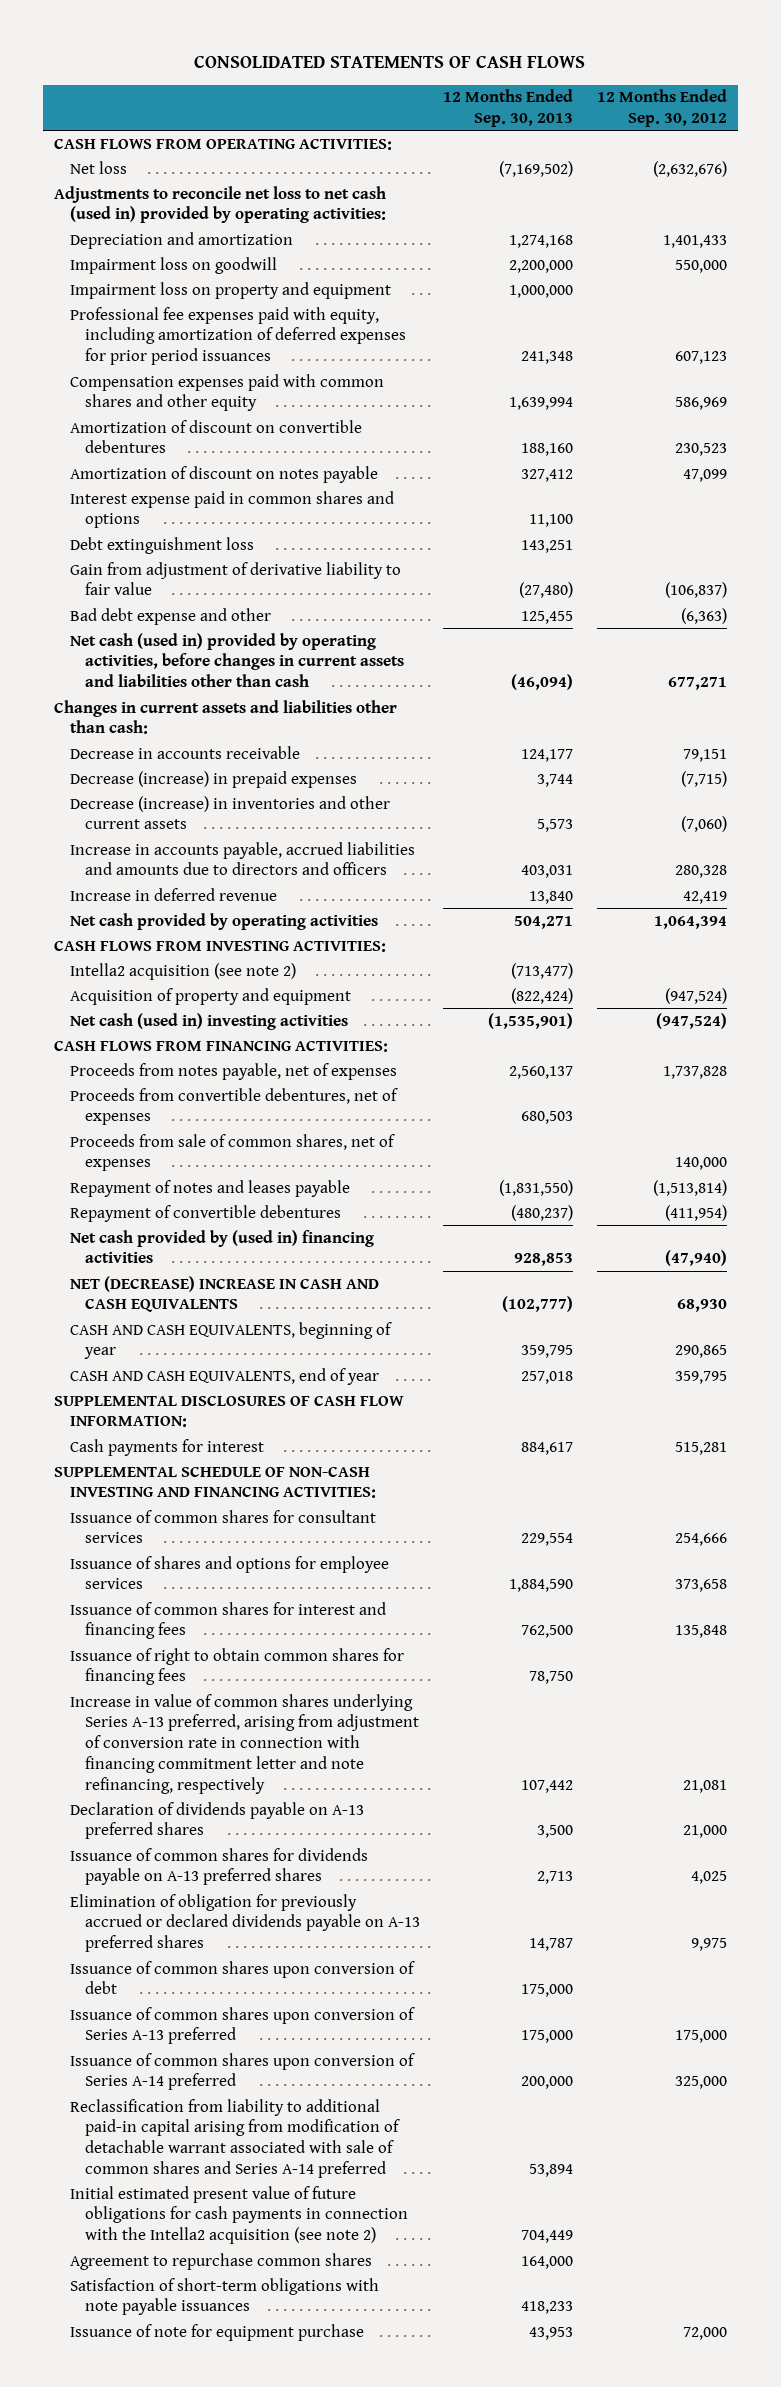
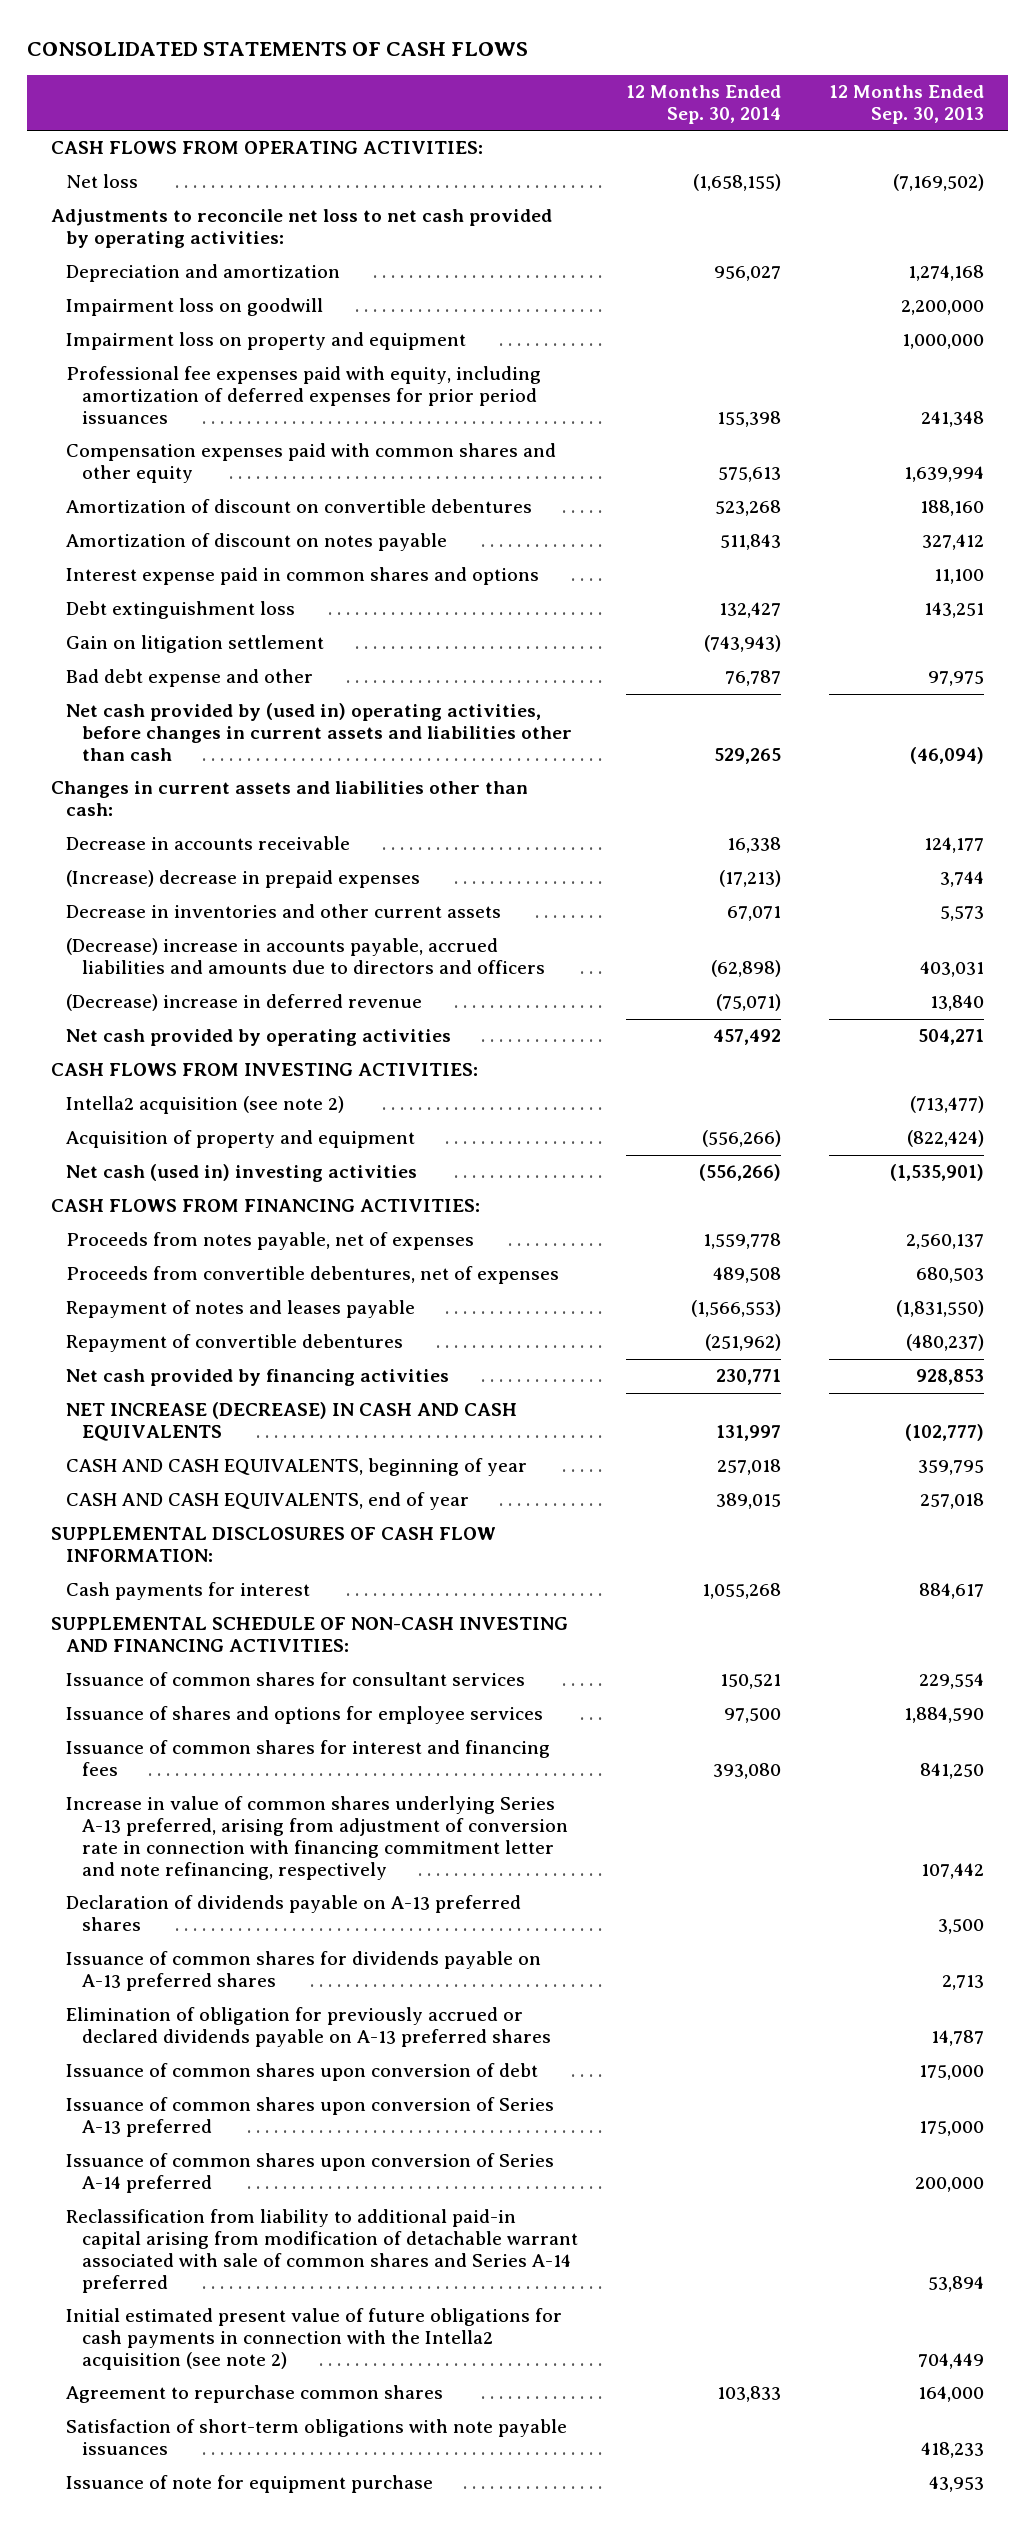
[596,89,727,127] 12 Months Ended Sep. 30, 2012 -> none
none -> [626,85,782,124] 12 Months Ended Sep. 30, 2014
[54,185,387,224] Adjustments to reconcile net loss to net cash (used in) provided by operating activities: -> [50,209,552,249] Adjustments to reconcile net loss to net cash provided by operating activities:
[69,561,401,596] Gain from adjustment of derivative liability to fair value -> none
none -> [66,635,325,654] Gain on litigation settlement
[521,610,574,624] 125,455 -> [927,671,984,687] 97,975
[69,632,404,688] Net cash (used in) provided by operating activities, before changes in current assets and liabilities other than cash -> [66,703,573,761] Net cash provided by (used in) operating activities, before changes in current assets and liabilities other than cash
[69,770,357,788] Decrease (increase) in prepaid expenses -> [66,870,421,889] (Increase) decrease in prepaid expenses
[69,795,390,830] Decrease (increase) in inventories and other current assets -> [66,904,502,919] Decrease in inventories and other current assets
[69,841,415,876] Increase in accounts payable, accrued liabilities and amounts due to directors and officers -> [66,938,546,975] (Decrease) increase in accounts payable, accrued liabilities and amounts due to directors and officers
[69,887,277,901] Increase in deferred revenue -> [66,994,423,1012] (Decrease) increase in deferred revenue
[69,1133,395,1172] Proceeds from sale of common shares, net of expenses -> none
[69,1229,374,1264] Net cash provided by (used in) financing activities -> [66,1369,450,1387] Net cash provided by financing activities
[69,1275,379,1313] NET (DECREASE) INCREASE IN CASH AND CASH EQUIVALENTS -> [66,1402,518,1442] NET INCREASE (DECREASE) IN CASH AND CASH EQUIVALENTS
[69,1647,404,1686] Issuance of right to obtain common shares for financing fees -> none
[521,1625,574,1639] 762,500 -> [919,1763,984,1780] 841,250

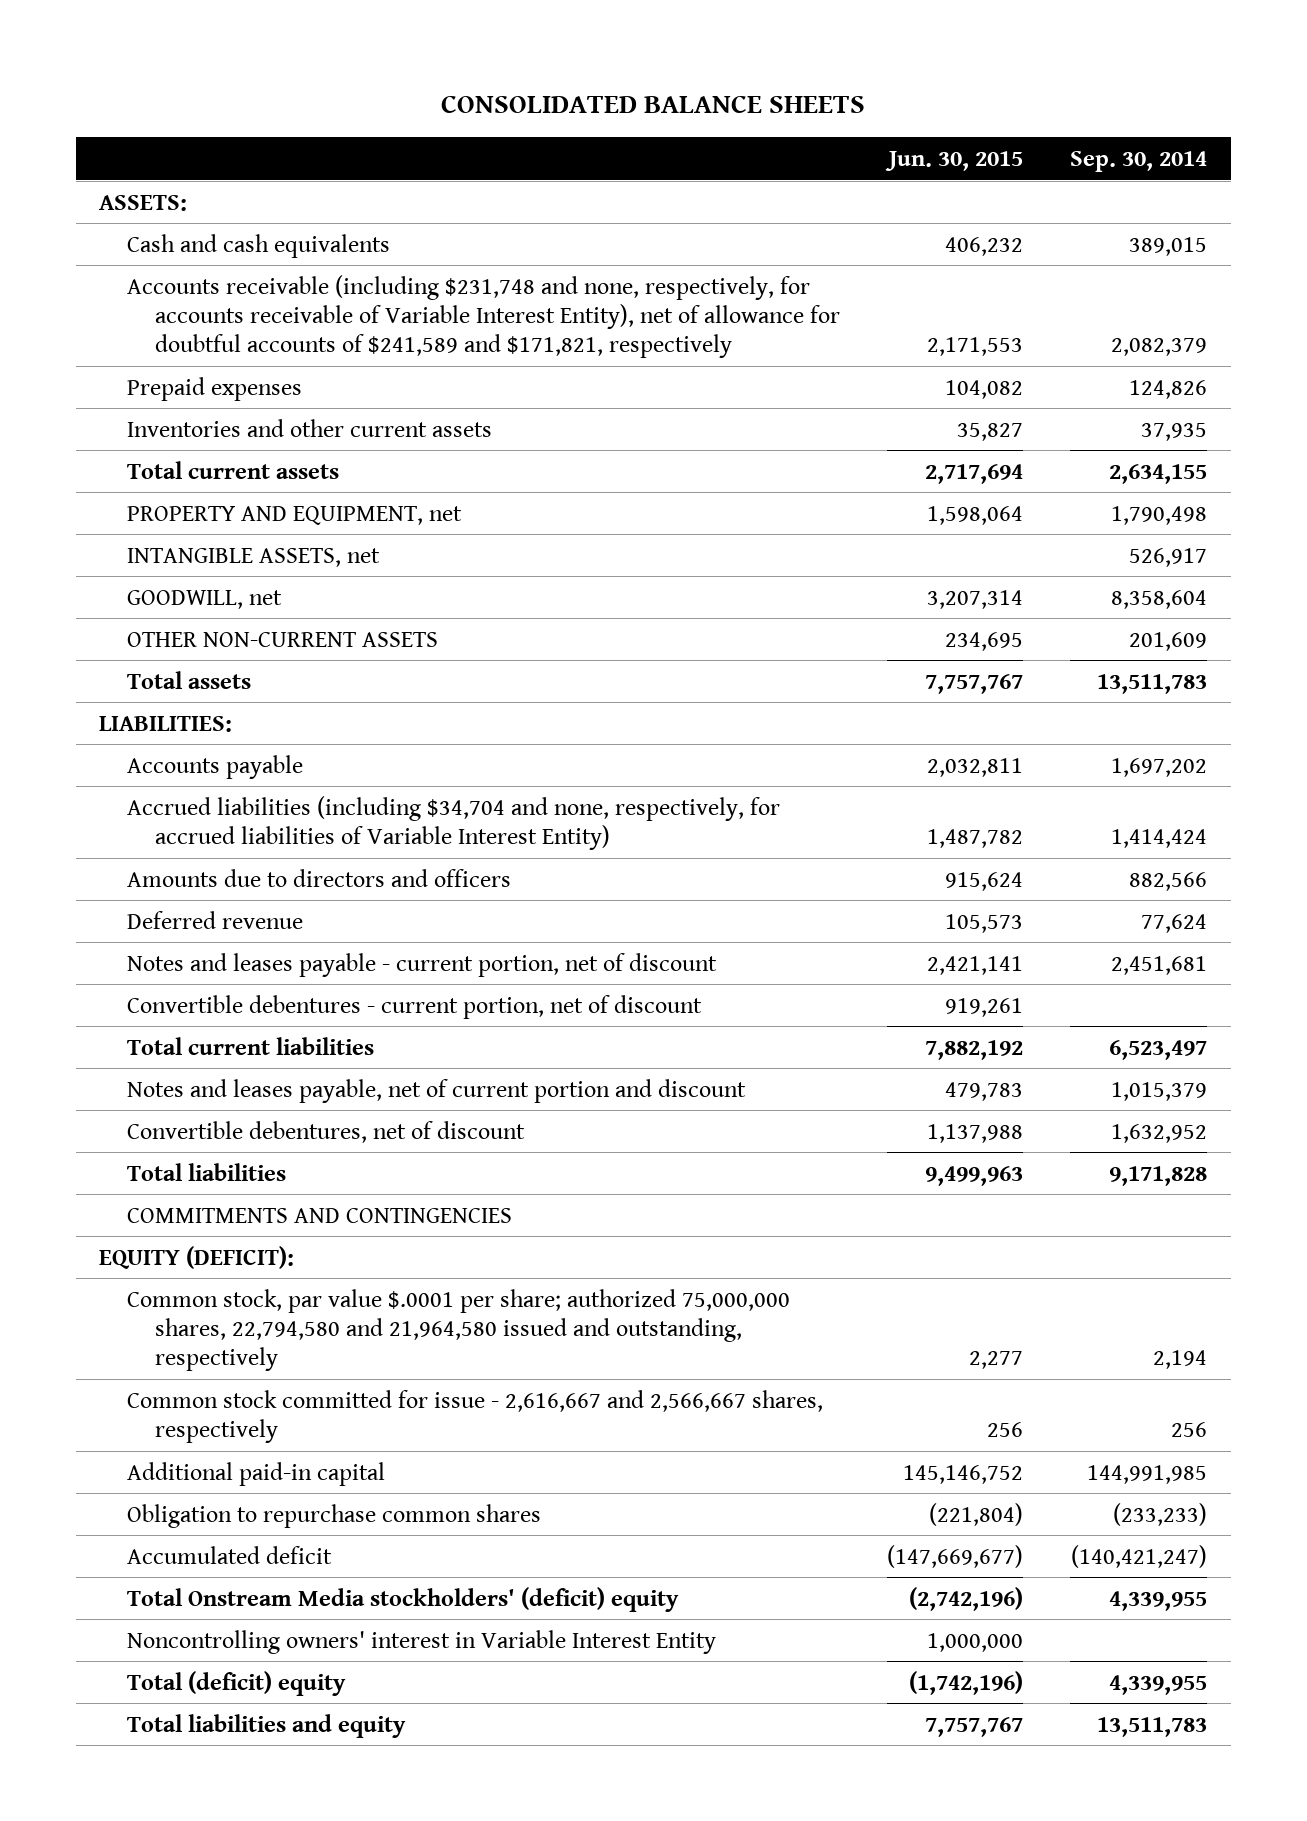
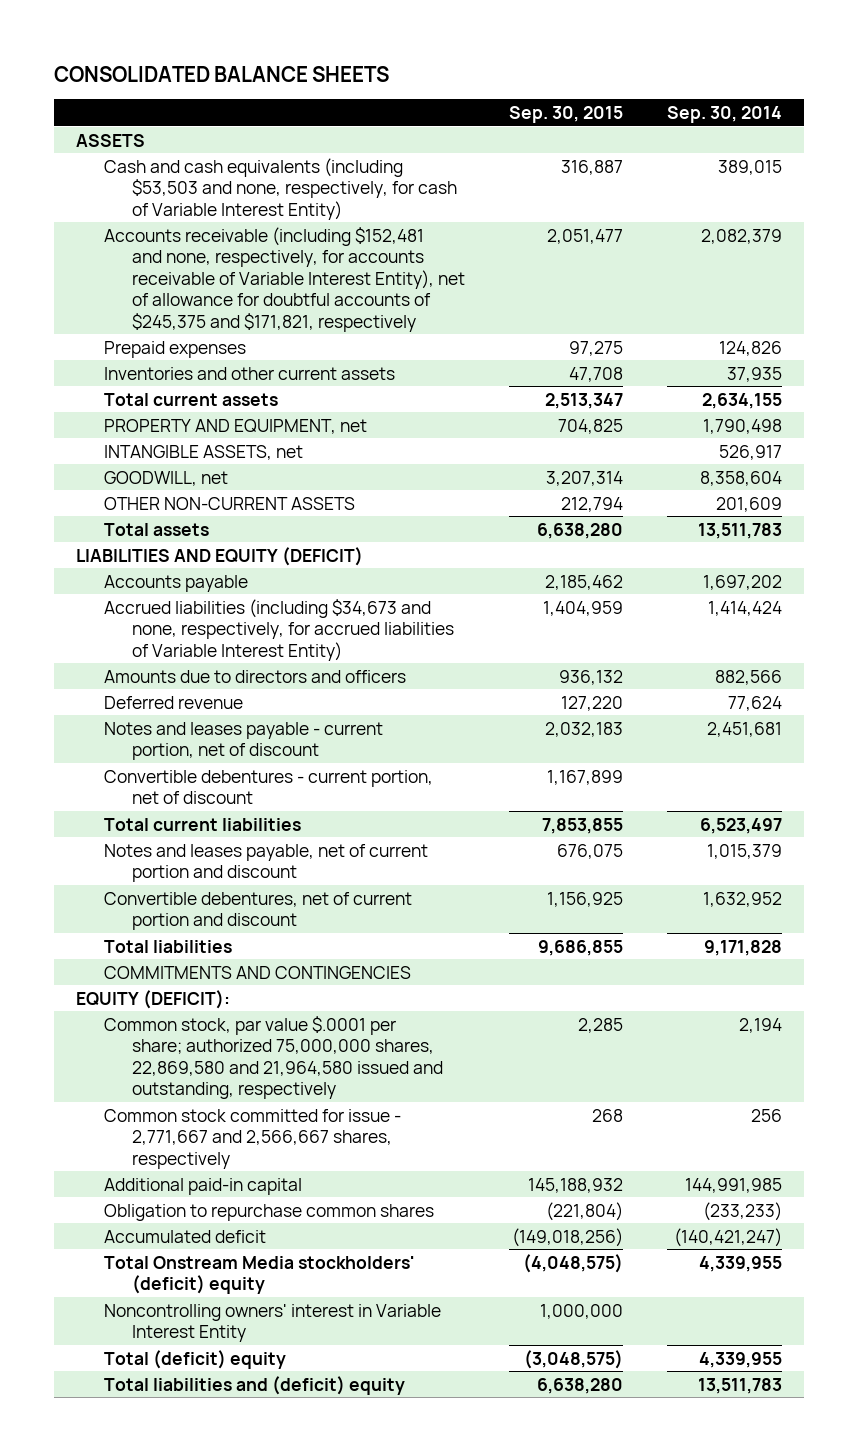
[885,150,1024,171] Jun. 30, 2015 -> none
none -> [508,105,623,123] Sep. 30, 2015
[99,194,188,211] ASSETS: -> [76,133,146,147] ASSETS
[126,233,390,258] Cash and cash equivalents -> [103,157,457,220] Cash and cash equivalents (including $53,503 and none, respectively, for cash of Variable Interest Entity)
[126,274,840,359] Accounts receivable (including $231,748 and none, respectively, for accounts receivable of Variable Interest Entity), net of allowance for doubtful accounts of $241,589 and $171,821, respectively -> [103,226,465,332] Accounts receivable (including $152,481 and none, respectively, for accounts receivable of Variable Interest Entity), net of allowance for doubtful accounts of $245,375 and $171,821, respectively
[99,715,233,732] LIABILITIES: -> none
none -> [76,546,364,566] LIABILITIES AND EQUITY (DEFICIT)
[126,795,780,850] Accrued liabilities (including $34,704 and none, respectively, for accrued liabilities of Variable Interest Entity) -> [103,598,454,661] Accrued liabilities (including $34,673 and none, respectively, for accrued liabilities of Variable Interest Entity)
[126,1120,525,1143] Convertible debentures, net of discount -> [103,891,412,931] Convertible debentures, net of current portion and discount
[126,1288,790,1372] Common stock, par value $.0001 per share; authorized 75,000,000 shares, 22,794,580 and 21,964,580 issued and outstanding, respectively -> [103,1015,443,1100] Common stock, par value $.0001 per share; authorized 75,000,000 shares, 22,869,580 and 21,964,580 issued and outstanding, respectively
[126,1389,823,1443] Common stock committed for issue - 2,616,667 and 2,566,667 shares, respectively -> [103,1108,401,1169] Common stock committed for issue - 2,771,667 and 2,566,667 shares, respectively
[126,1713,406,1738] Total liabilities and equity -> [103,1375,405,1395] Total liabilities and (deficit) equity

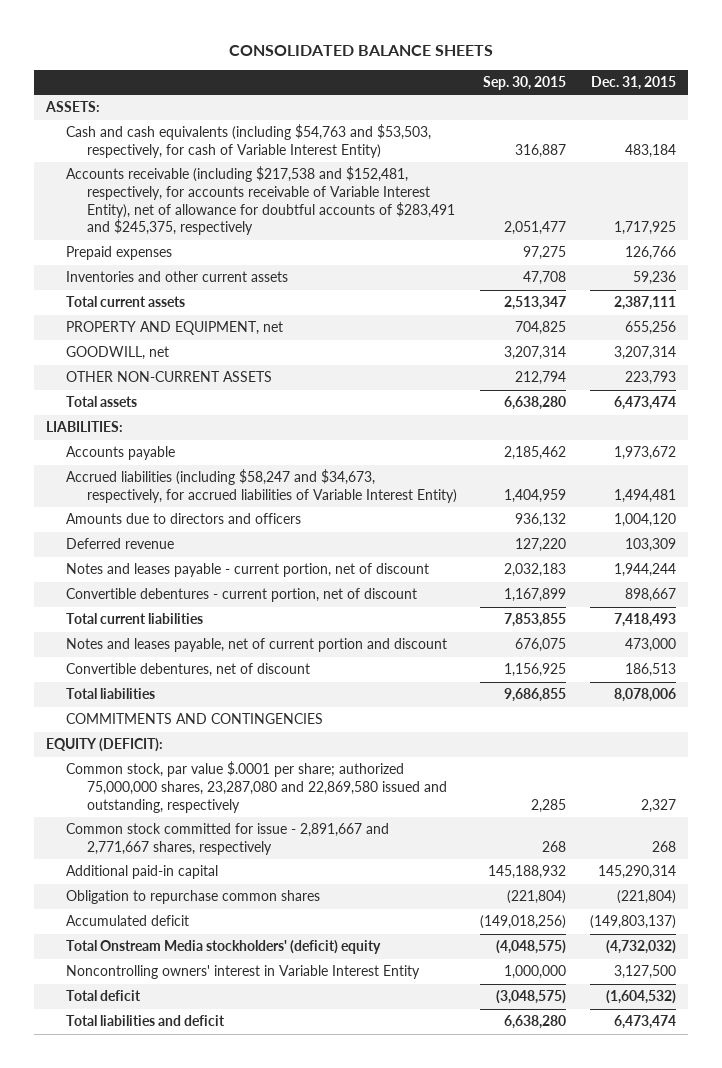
[667,105,783,123] Sep. 30, 2014 -> none
none -> [591,76,677,91] Dec. 31, 2015
[76,133,146,147] ASSETS -> [44,101,100,113] ASSETS:
[103,157,457,220] Cash and cash equivalents (including $53,503 and none, respectively, for cash of Variable Interest Entity) -> [66,124,432,159] Cash and cash equivalents (including $54,763 and $53,503, respectively, for cash of Variable Interest Entity)
[103,226,465,332] Accounts receivable (including $152,481 and none, respectively, for accounts receivable of Variable Interest Entity), net of allowance for doubtful accounts of $245,375 and $171,821, respectively -> [66,166,455,236] Accounts receivable (including $217,538 and $152,481, respectively, for accounts receivable of Variable Interest Entity), net of allowance for doubtful accounts of $283,491 and $245,375, respectively
[103,444,303,460] INTANGIBLE ASSETS, net -> none
[76,546,364,566] LIABILITIES AND EQUITY (DEFICIT) -> none
none -> [45,421,123,433] LIABILITIES:
[103,598,454,661] Accrued liabilities (including $34,673 and none, respectively, for accrued liabilities of Variable Interest Entity) -> [66,469,457,504] Accrued liabilities (including $58,247 and $34,673, respectively, for accrued liabilities of Variable Interest Entity)
[103,891,412,931] Convertible debentures, net of current portion and discount -> [66,663,311,678] Convertible debentures, net of discount
[103,1015,443,1100] Common stock, par value $.0001 per share; authorized 75,000,000 shares, 22,869,580 and 21,964,580 issued and outstanding, respectively -> [66,761,447,813] Common stock, par value $.0001 per share; authorized 75,000,000 shares, 23,287,080 and 22,869,580 issued and outstanding, respectively
[103,1108,401,1169] Common stock committed for issue - 2,771,667 and 2,566,667 shares, respectively -> [66,823,390,856] Common stock committed for issue - 2,891,667 and 2,771,667 shares, respectively
[103,1349,286,1369] Total (deficit) equity -> [66,990,142,1002] Total deficit
[103,1375,405,1395] Total liabilities and (deficit) equity -> [66,1015,226,1027] Total liabilities and deficit

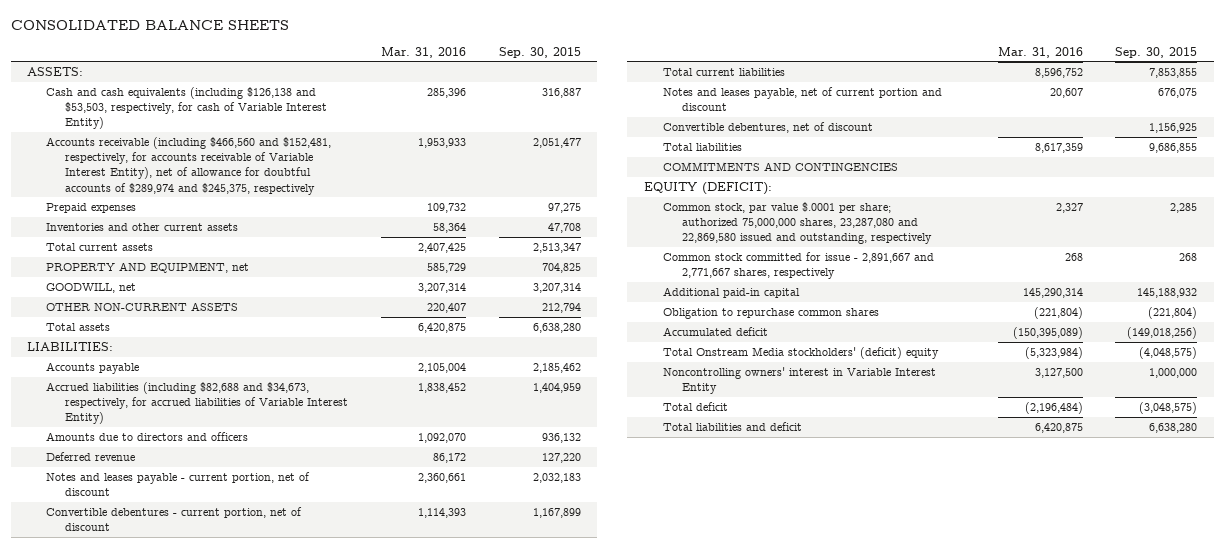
[591,76,677,91] Dec. 31, 2015 -> none
none -> [380,46,466,58] Mar. 31, 2016
[66,124,432,159] Cash and cash equivalents (including $54,763 and $53,503, respectively, for cash of Variable Interest Entity) -> [45,86,327,130] Cash and cash equivalents (including $126,138 and $53,503, respectively, for cash of Variable Interest Entity)
[66,166,455,236] Accounts receivable (including $217,538 and $152,481, respectively, for accounts receivable of Variable Interest Entity), net of allowance for doubtful accounts of $283,491 and $245,375, respectively -> [45,136,331,195] Accounts receivable (including $466,560 and $152,481, respectively, for accounts receivable of Variable Interest Entity), net of allowance for doubtful accounts of $289,974 and $245,375, respectively
[66,469,457,504] Accrued liabilities (including $58,247 and $34,673, respectively, for accrued liabilities of Variable Interest Entity) -> [45,381,348,425] Accrued liabilities (including $82,688 and $34,673, respectively, for accrued liabilities of Variable Interest Entity)

